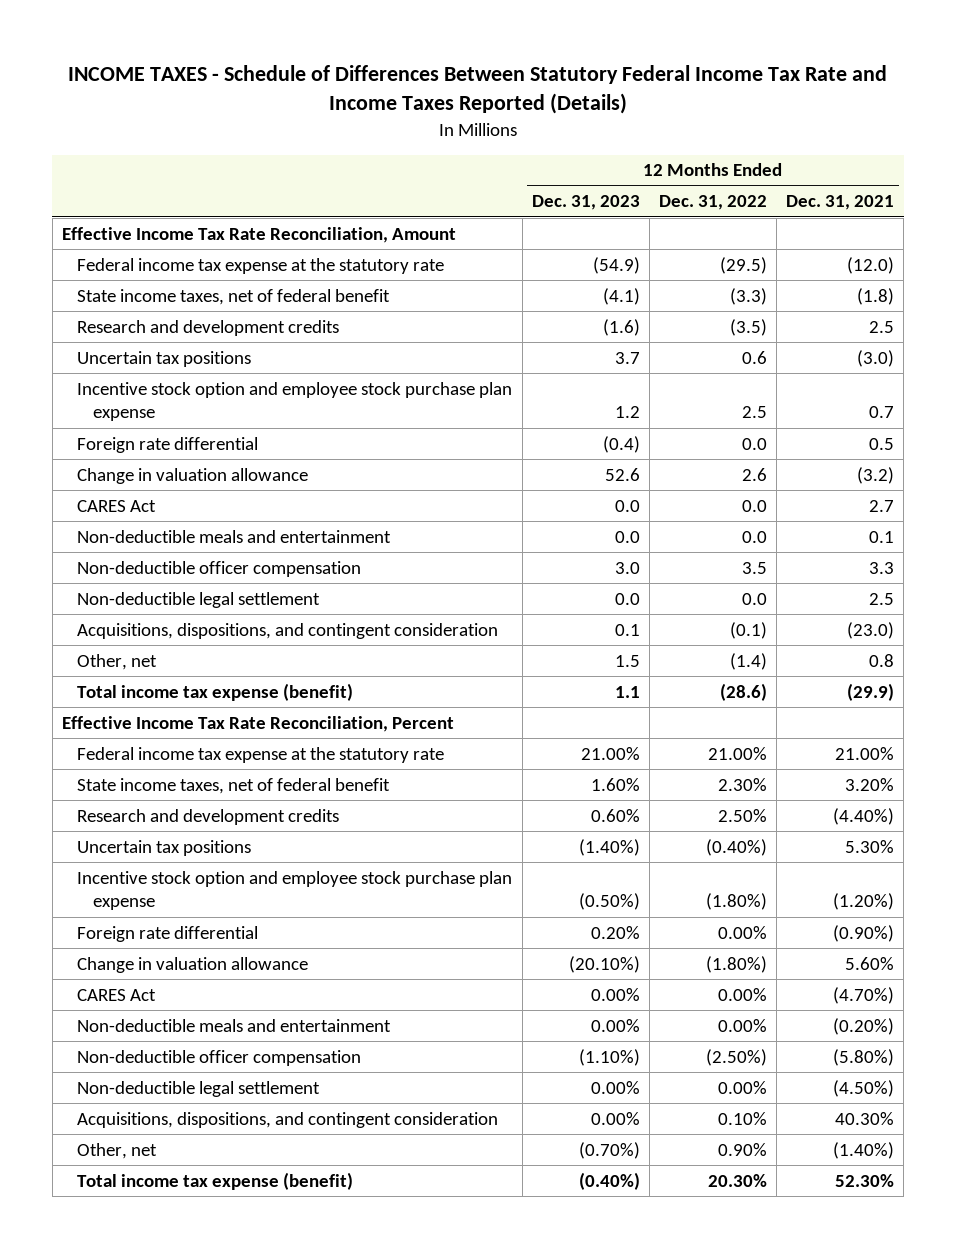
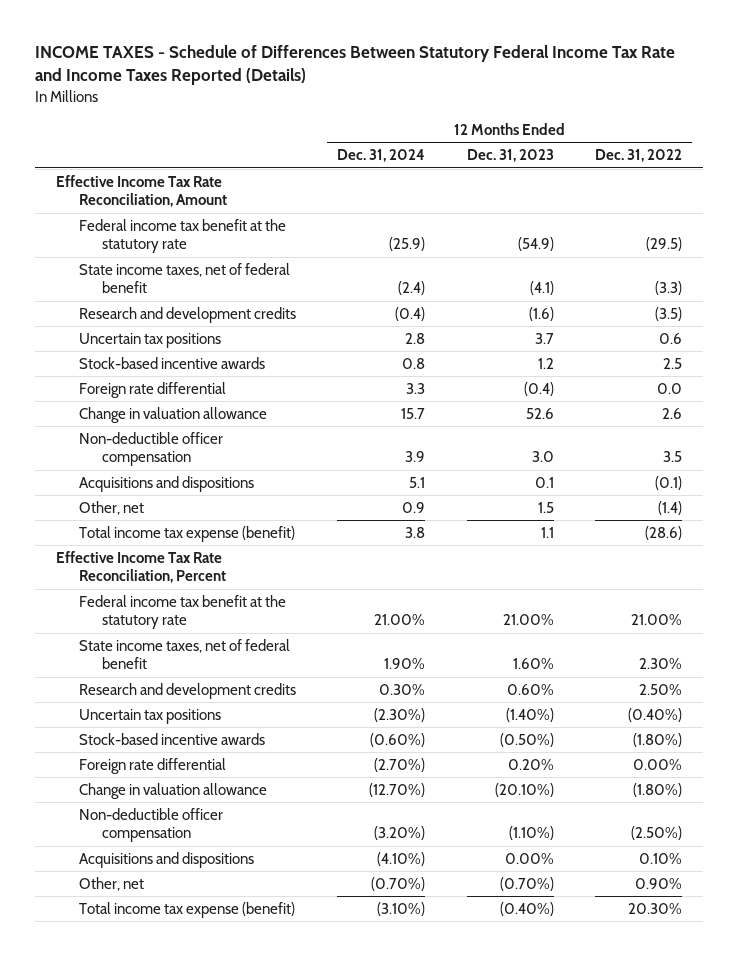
[786,195,895,211] Dec. 31, 2021 -> none
none -> [337,149,426,163] Dec. 31, 2024
[77,257,445,274] Federal income tax expense at the statutory rate -> [78,218,286,254] Federal income tax benefit at the statutory rate
[77,381,513,422] Incentive stock option and employee stock purchase plan expense -> [78,356,265,369] Stock-based incentive awards
[77,499,157,512] CARES Act -> none
[77,529,392,543] Non-deductible meals and entertainment -> none
[77,591,321,608] Non-deductible legal settlement -> none
[77,622,499,639] Acquisitions, dispositions, and contingent consideration -> [78,475,254,492] Acquisitions and dispositions
[77,746,445,763] Federal income tax expense at the statutory rate -> [78,594,286,630] Federal income tax benefit at the statutory rate
[77,870,513,911] Incentive stock option and employee stock purchase plan expense -> [78,732,265,745] Stock-based incentive awards
[77,988,157,1001] CARES Act -> none
[77,1018,392,1032] Non-deductible meals and entertainment -> none
[77,1080,321,1097] Non-deductible legal settlement -> none
[77,1111,499,1128] Acquisitions, dispositions, and contingent consideration -> [78,851,254,868] Acquisitions and dispositions

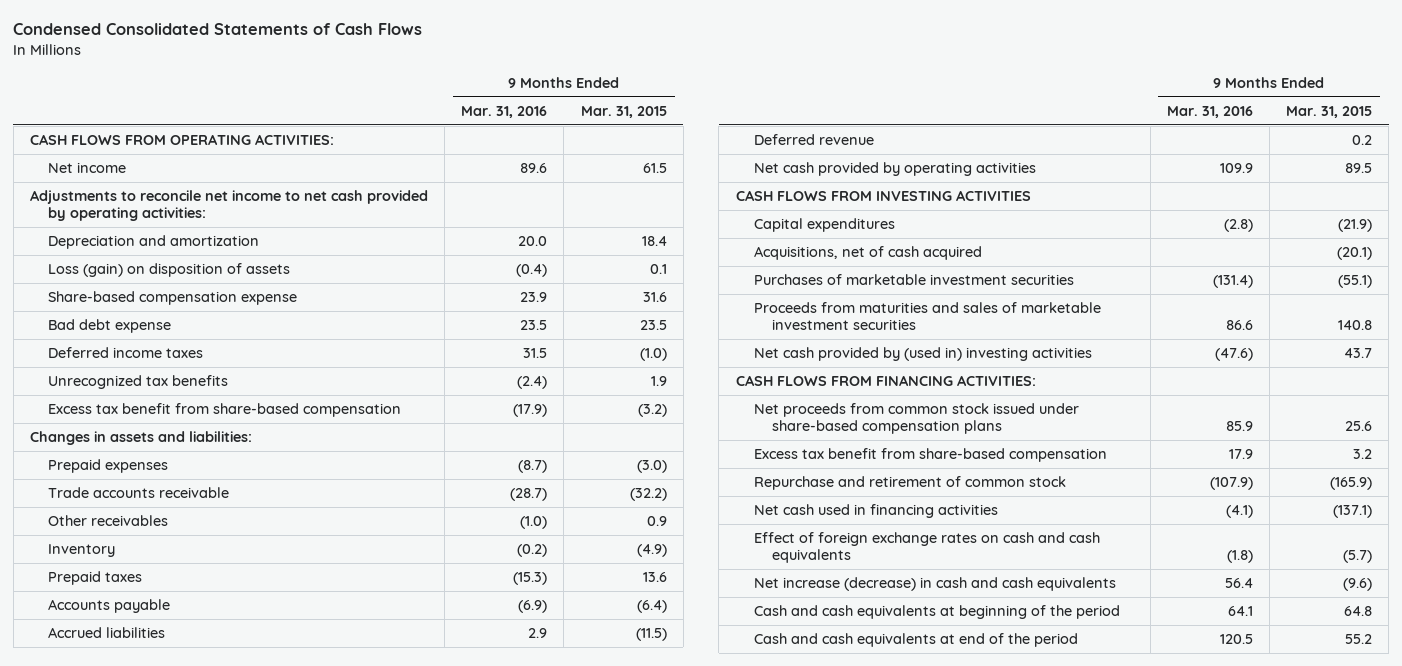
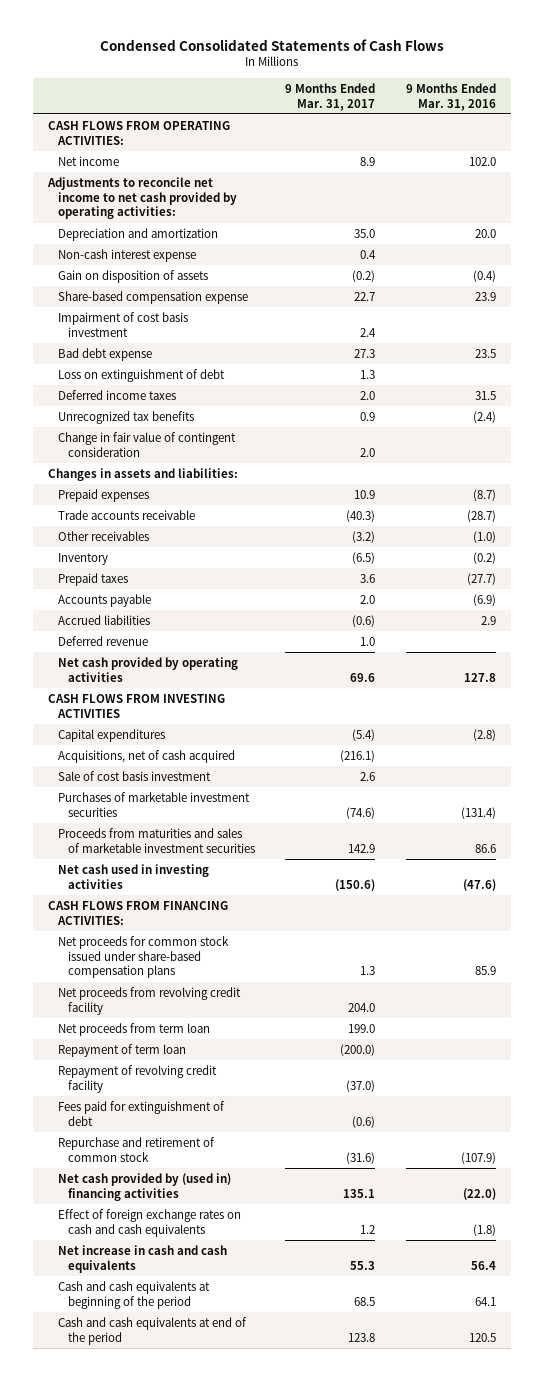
[580,105,667,118] Mar. 31, 2015 -> none
none -> [285,82,376,111] 9 Months Ended Mar. 31, 2017
[520,162,548,173] 89.6 -> [469,156,497,166] 102.0
none -> [57,248,196,262] Non-cash interest expense
[48,262,291,277] Loss (gain) on disposition of assets -> [57,269,208,283] Gain on disposition of assets
none -> [57,311,188,337] Impairment of cost basis investment
none -> [57,368,225,382] Loss on extinguishment of debt
[48,402,402,417] Excess tax benefit from share-based compensation -> none
none -> [57,431,236,457] Change in fair value of contingent consideration
[513,571,548,585] (15.3) -> [467,572,497,585] (27.7)
[1219,162,1253,173] 109.9 -> [464,672,497,682] 127.8
none -> [57,770,211,781] Sale of cost basis investment
[753,346,1092,361] Net cash provided by (used in) investing activities -> [57,863,209,889] Net cash used in investing activities
[753,447,1107,462] Excess tax benefit from share-based compensation -> none
[753,402,1079,435] Net proceeds from common stock issued under share-based compensation plans -> [57,935,229,979] Net proceeds for common stock issued under share-based compensation plans
none -> [57,986,241,1015] Net proceeds from revolving credit facility
none -> [57,1022,210,1036] Net proceeds from term loan
none -> [57,1043,186,1057] Repayment of term loan
none -> [57,1064,217,1093] Repayment of revolving credit facility
none -> [57,1100,225,1126] Fees paid for extinguishment of debt
[753,503,998,518] Net cash used in financing activities -> [57,1172,231,1201] Net cash provided by (used in) financing activities
[1225,504,1253,518] (4.1) -> [463,1187,497,1200] (22.0)
[753,576,1116,591] Net increase (decrease) in cash and cash equivalents -> [57,1244,227,1273] Net increase in cash and cash equivalents

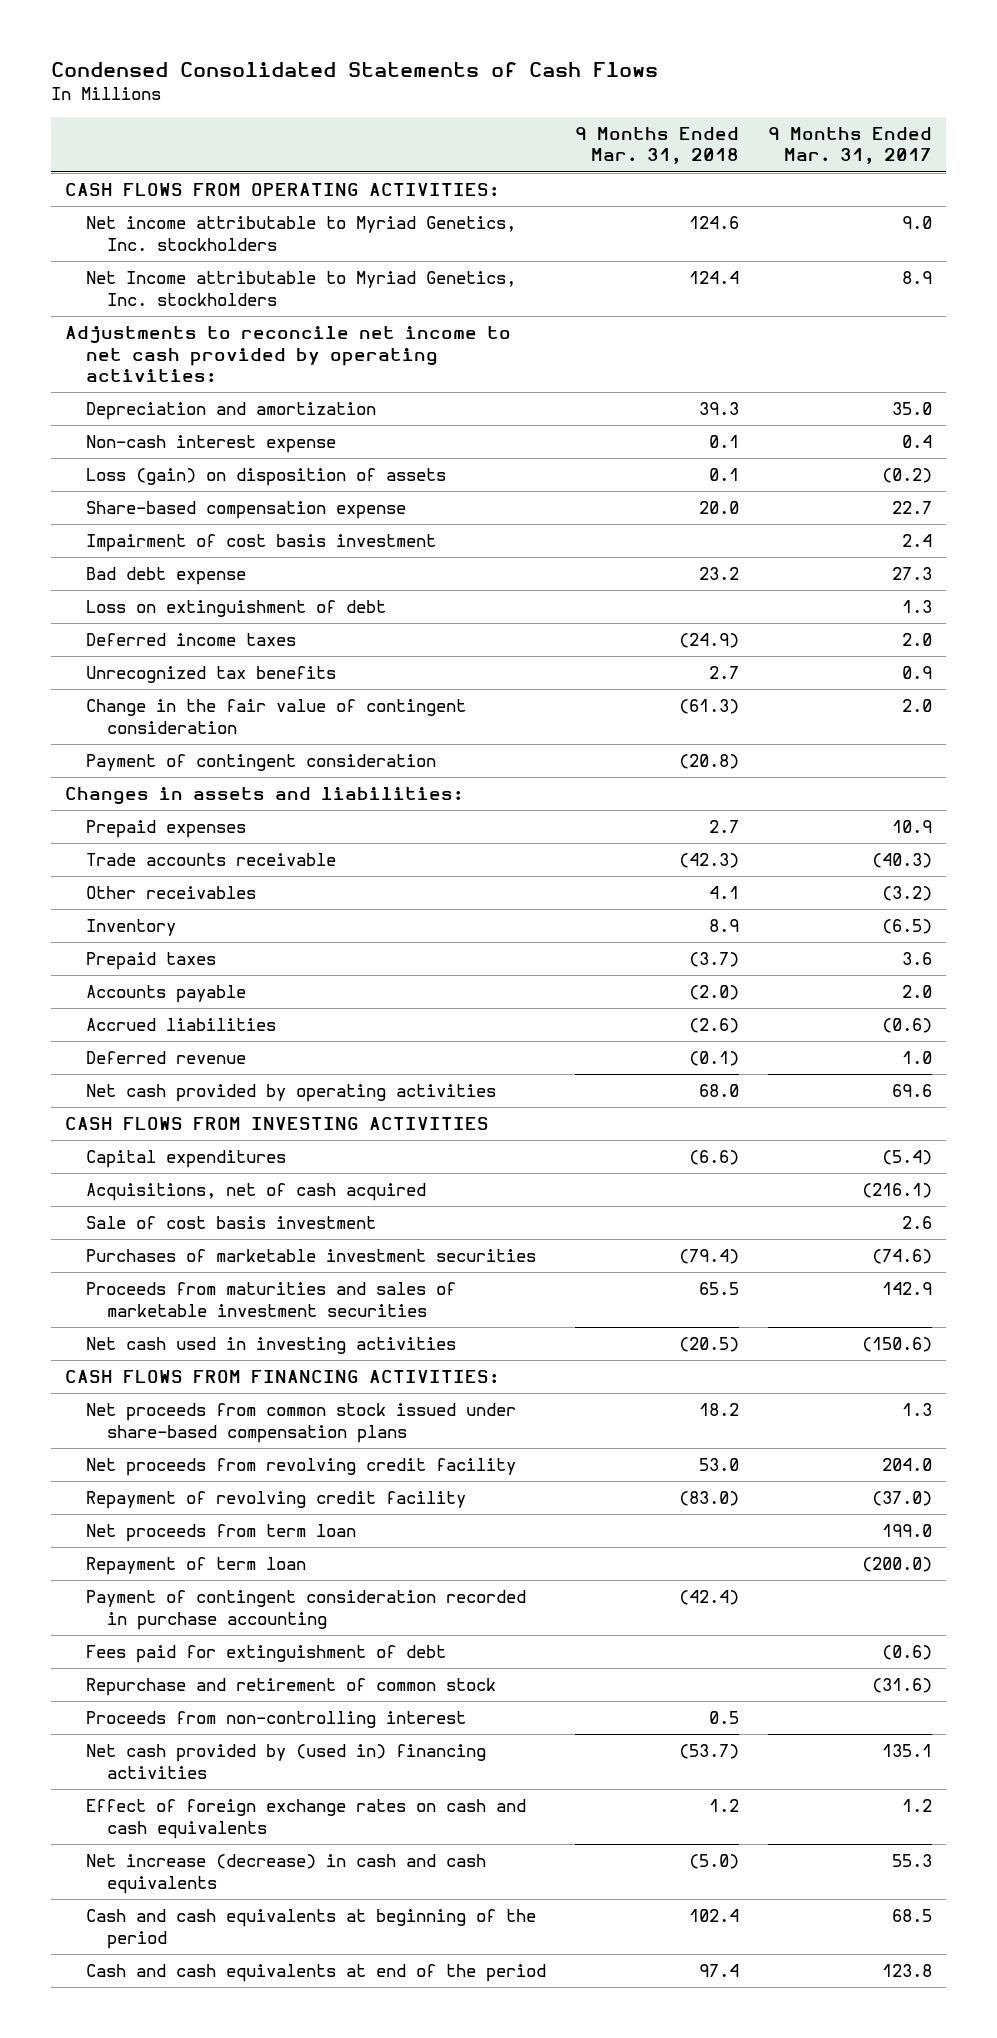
[406,82,497,111] 9 Months Ended Mar. 31, 2016 -> none
none -> [575,126,740,165] 9 Months Ended Mar. 31, 2018
none -> [86,216,517,251] Net income attributable to Myriad Genetics, Inc. stockholders
[57,155,119,166] Net income -> [86,271,517,306] Net Income attributable to Myriad Genetics, Inc. stockholders
[57,269,208,283] Gain on disposition of assets -> [86,468,447,487] Loss (gain) on disposition of assets
[57,431,236,457] Change in fair value of contingent consideration -> [86,699,467,734] Change in the fair value of contingent consideration
none -> [86,754,437,772] Payment of contingent consideration
[57,935,229,979] Net proceeds for common stock issued under share-based compensation plans -> [86,1403,517,1443] Net proceeds from common stock issued under share-based compensation plans
[57,1064,217,1093] Repayment of revolving credit facility -> [86,1491,467,1510] Repayment of revolving credit facility
none -> [86,1590,527,1630] Payment of contingent consideration recorded in purchase accounting
none -> [86,1711,467,1729] Proceeds from non-controlling interest
[57,1244,227,1273] Net increase in cash and cash equivalents -> [86,1854,487,1894] Net increase (decrease) in cash and cash equivalents

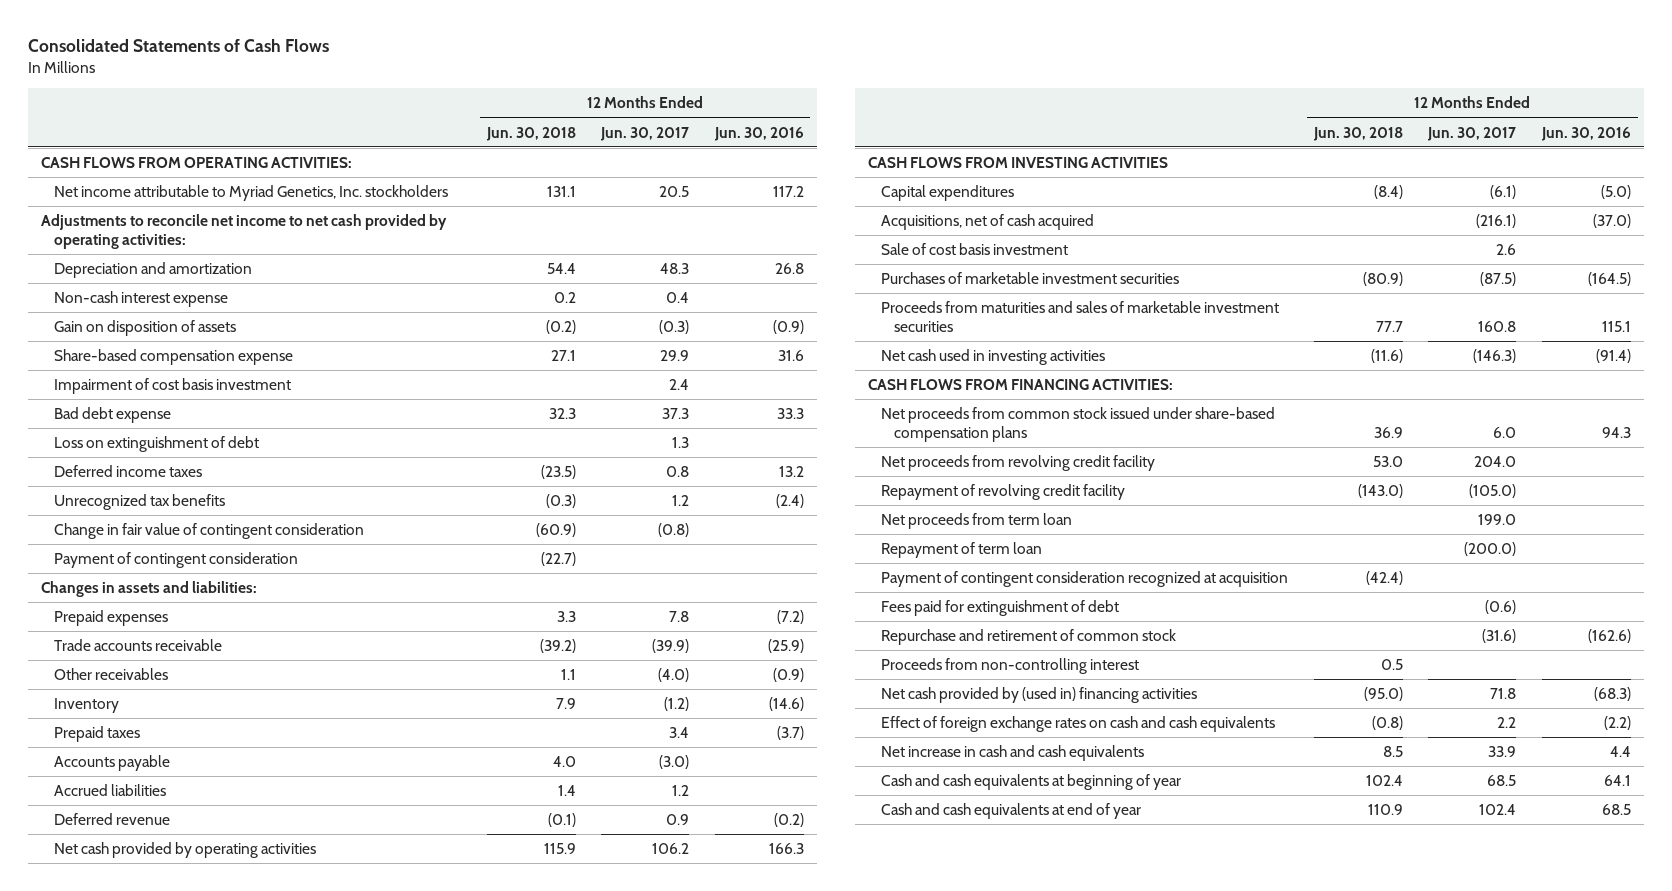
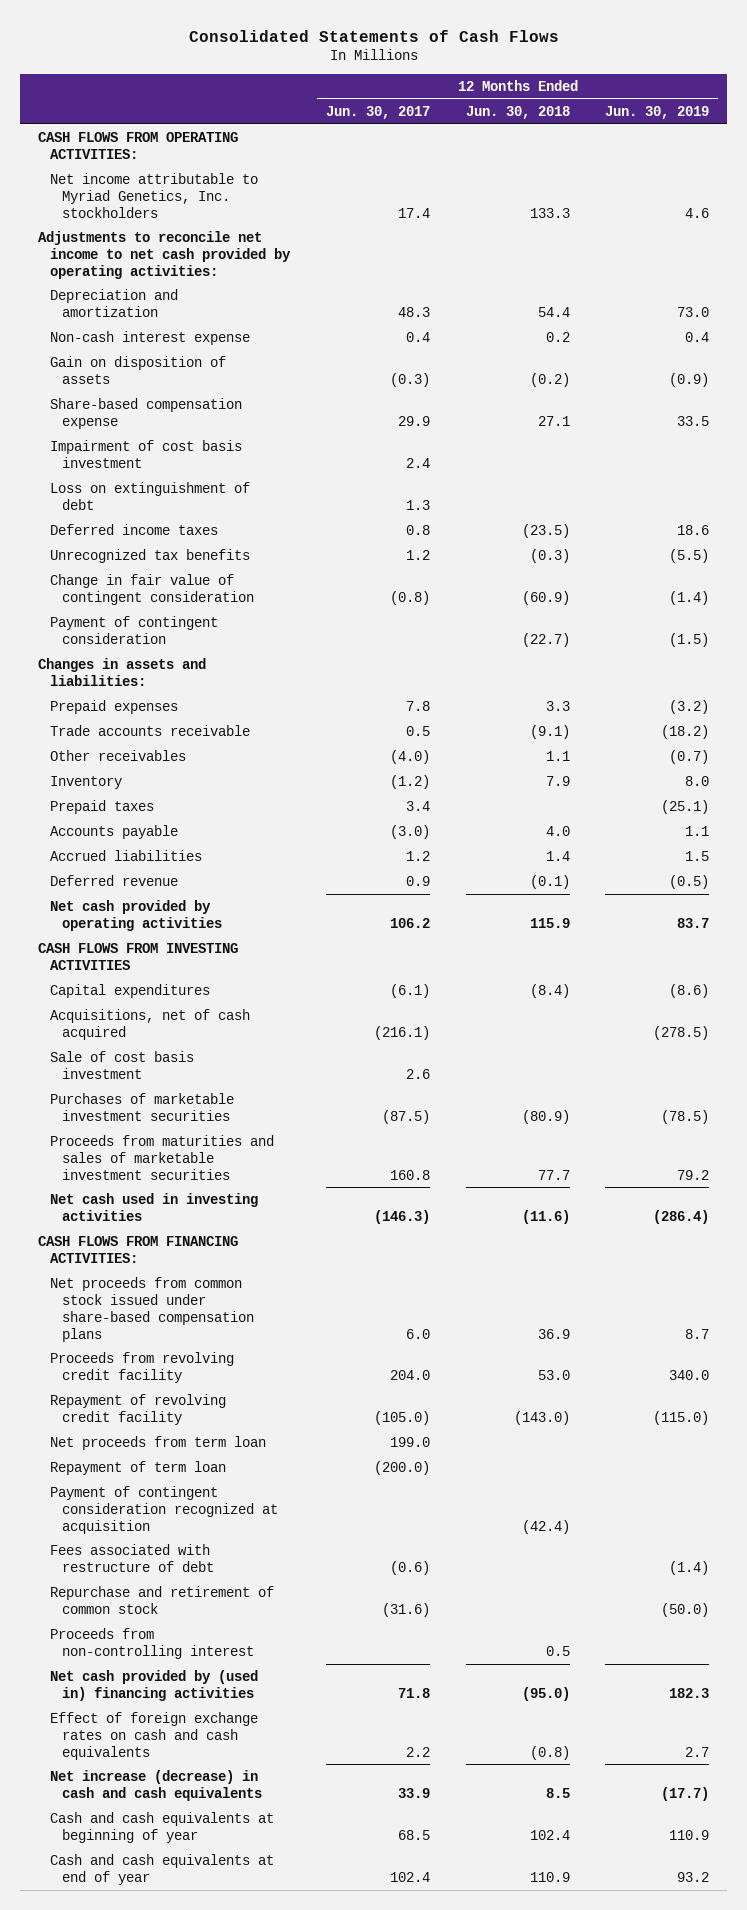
[714,126,805,141] Jun. 30, 2016 -> none
none -> [605,105,710,119] Jun. 30, 2019
[546,186,576,198] 131.1 -> [529,207,570,218] 133.3
[659,186,690,198] 20.5 -> [397,207,430,218] 17.4
[53,407,171,424] Bad debt expense -> none
[539,639,576,654] (39.2) -> [529,724,570,739] (9.1)
[652,639,690,654] (39.9) -> [405,725,430,736] 0.5
[880,455,1155,472] Net proceeds from revolving credit facility -> [50,1351,235,1383] Proceeds from revolving credit facility
[880,600,1119,617] Fees paid for extinguishment of debt -> none
none -> [50,1543,215,1572] Fees associated with restructure of debt
[880,745,1144,762] Net increase in cash and cash equivalents -> [50,1769,263,1801] Net increase (decrease) in cash and cash equivalents

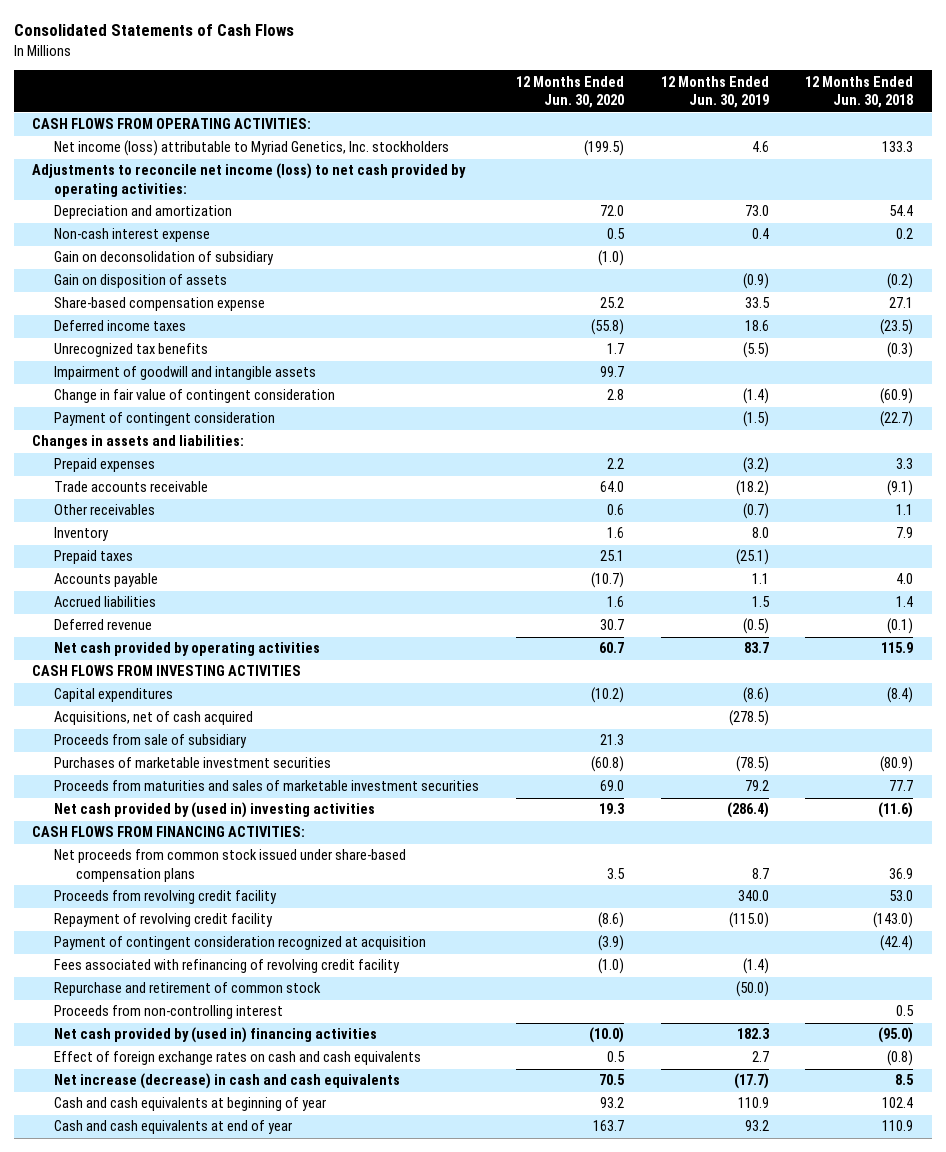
[325,105,430,119] Jun. 30, 2017 -> none
none -> [515,75,624,109] 12 Months Ended Jun. 30, 2020
[50,172,259,218] Net income attributable to Myriad Genetics, Inc. stockholders -> [53,140,449,157] Net income (loss) attributable to Myriad Genetics, Inc. stockholders
[37,230,292,279] Adjustments to reconcile net income to net cash provided by operating activities: -> [32,163,467,198] Adjustments to reconcile net income (loss) to net cash provided by operating activities:
none -> [53,251,274,266] Gain on deconsolidation of subsidiary
[50,439,243,468] Impairment of cost basis investment -> none
[50,481,251,510] Loss on extinguishment of debt -> none
none -> [53,366,316,381] Impairment of goodwill and intangible assets
[50,1050,195,1079] Sale of cost basis investment -> none
none -> [53,734,247,749] Proceeds from sale of subsidiary
[50,1192,259,1221] Net cash used in investing activities -> [53,802,375,819] Net cash provided by (used in) investing activities
[50,1435,267,1450] Net proceeds from term loan -> none
[50,1460,227,1475] Repayment of term loan -> none
[50,1543,215,1572] Fees associated with restructure of debt -> [53,959,400,974] Fees associated with refinancing of revolving credit facility

